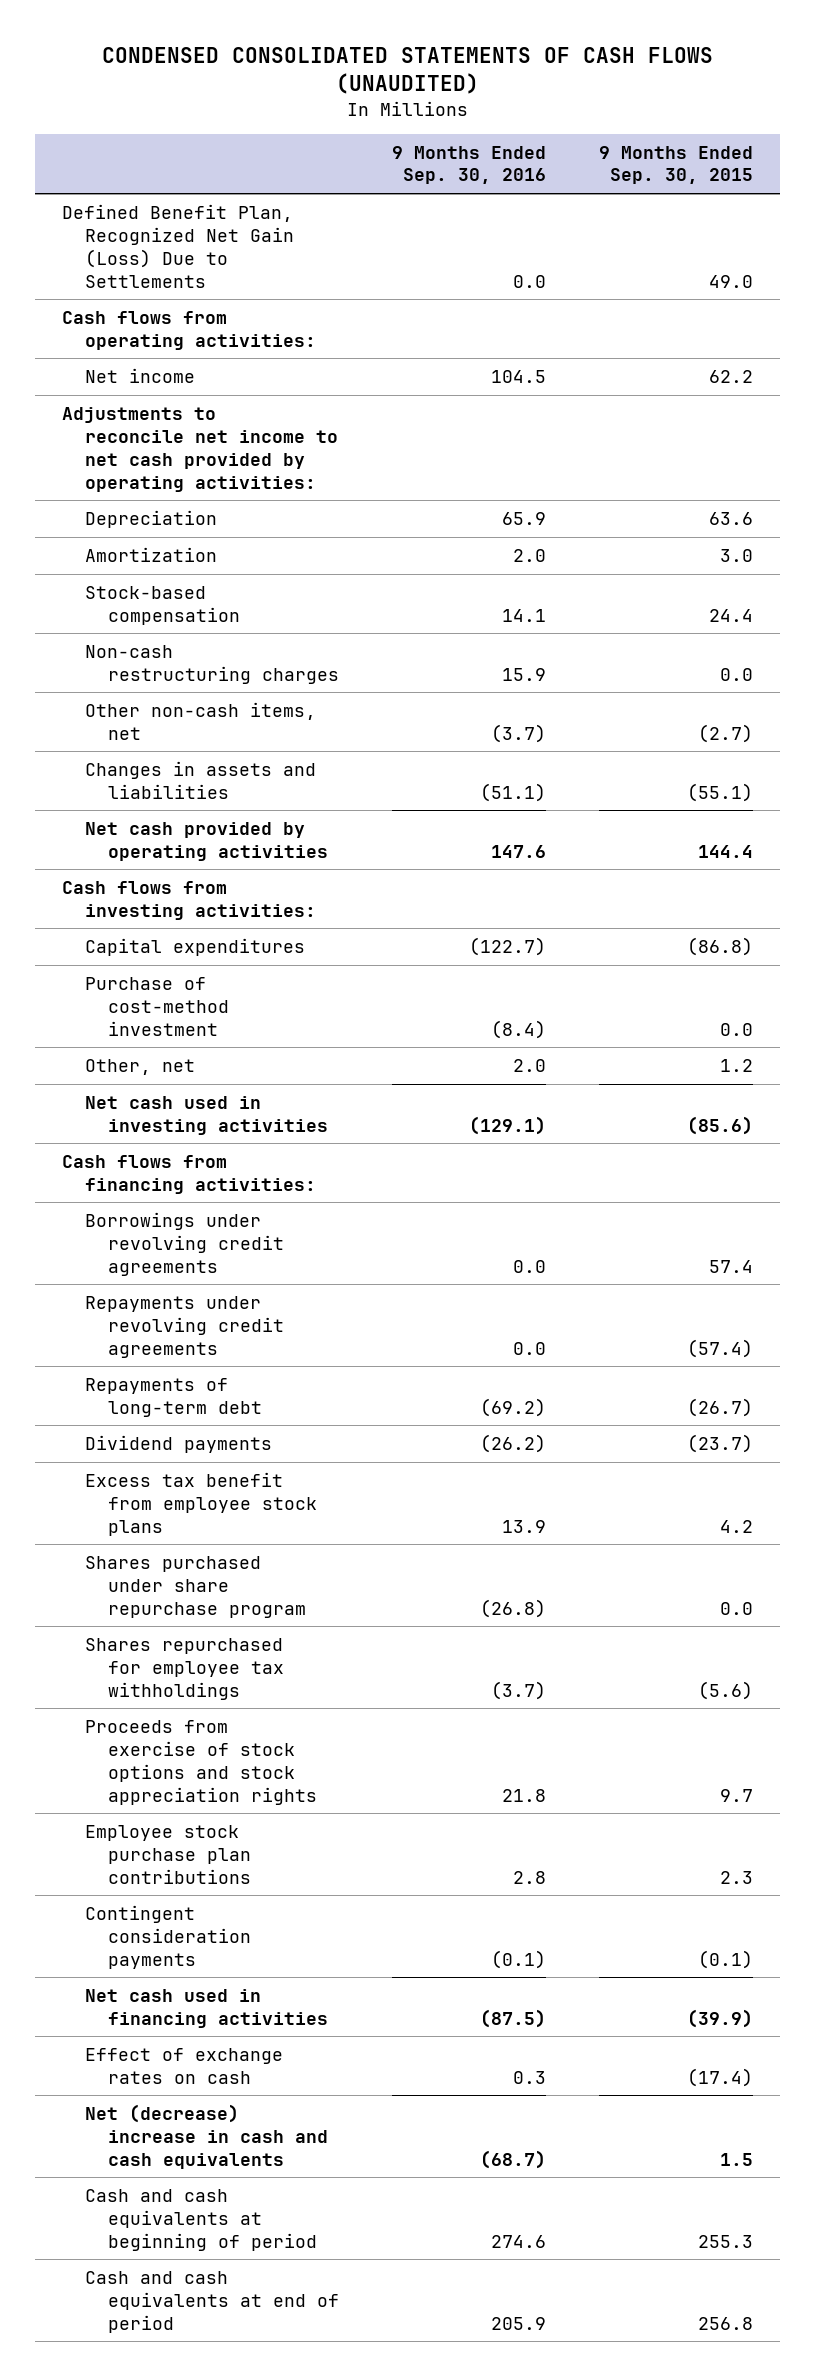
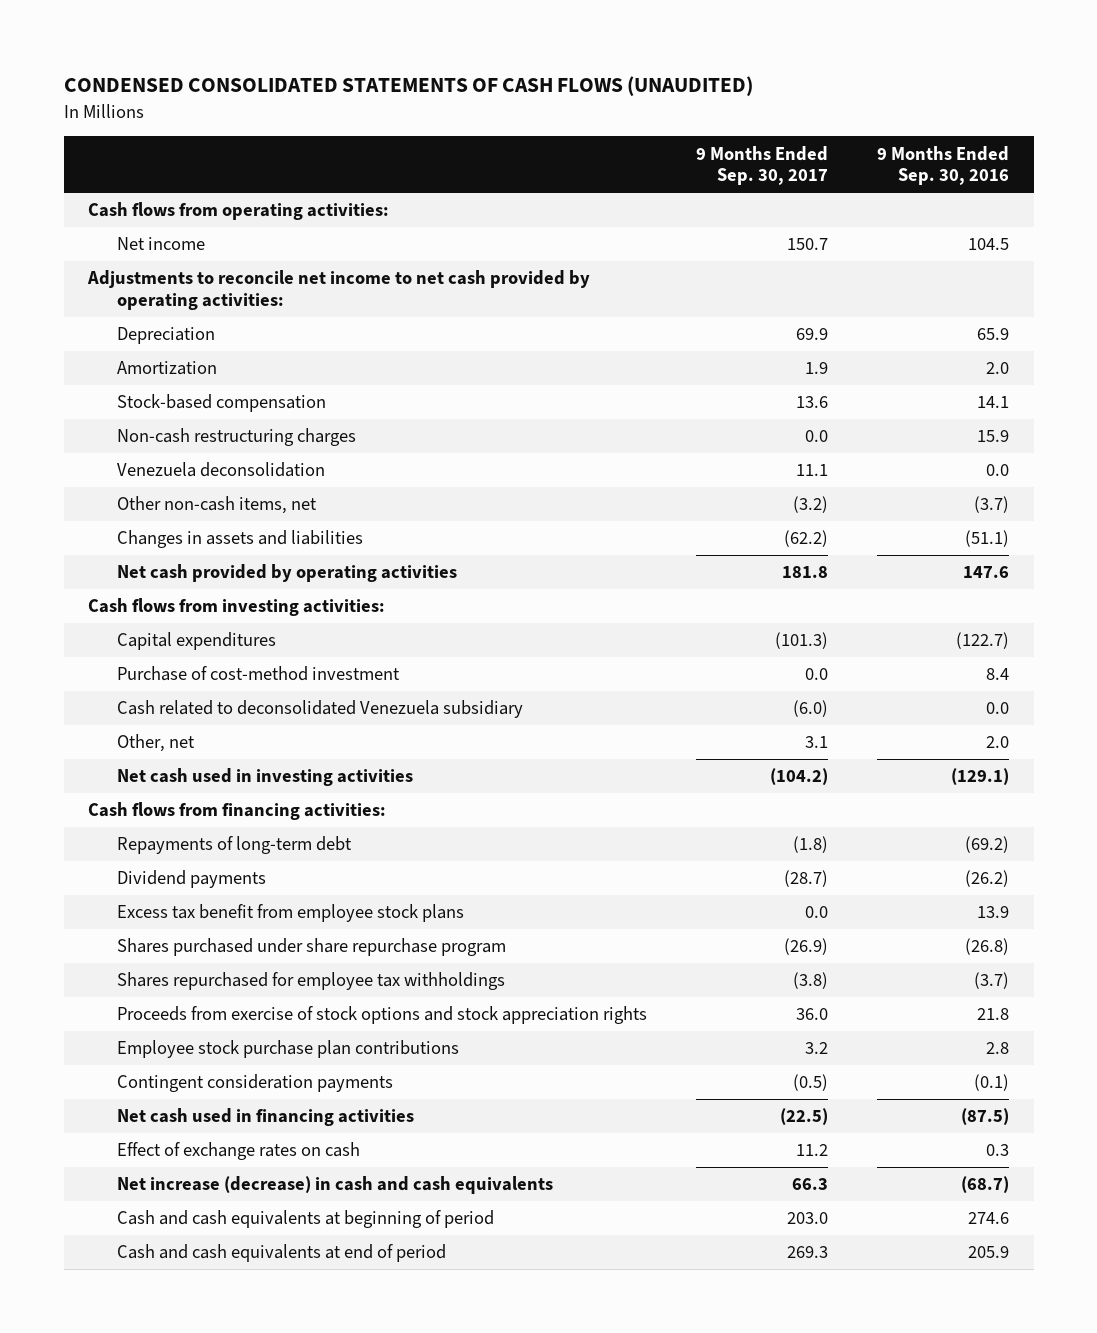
[599,145,754,185] 9 Months Ended Sep. 30, 2015 -> none
none -> [696,145,829,186] 9 Months Ended Sep. 30, 2017
[62,203,294,288] Defined Benefit Plan, Recognized Net Gain (Loss) Due to Settlements -> none
none -> [116,462,325,478] Venezuela deconsolidation
[491,1019,547,1039] (8.4) -> [986,668,1010,681] 8.4
none -> [116,700,523,719] Cash related to deconsolidated Venezuela subsidiary
[84,1211,284,1276] Borrowings under revolving credit agreements -> none
[84,1295,284,1358] Repayments under revolving credit agreements -> none
[84,2103,328,2169] Net (decrease) increase in cash and cash equivalents -> [116,1176,553,1195] Net increase (decrease) in cash and cash equivalents

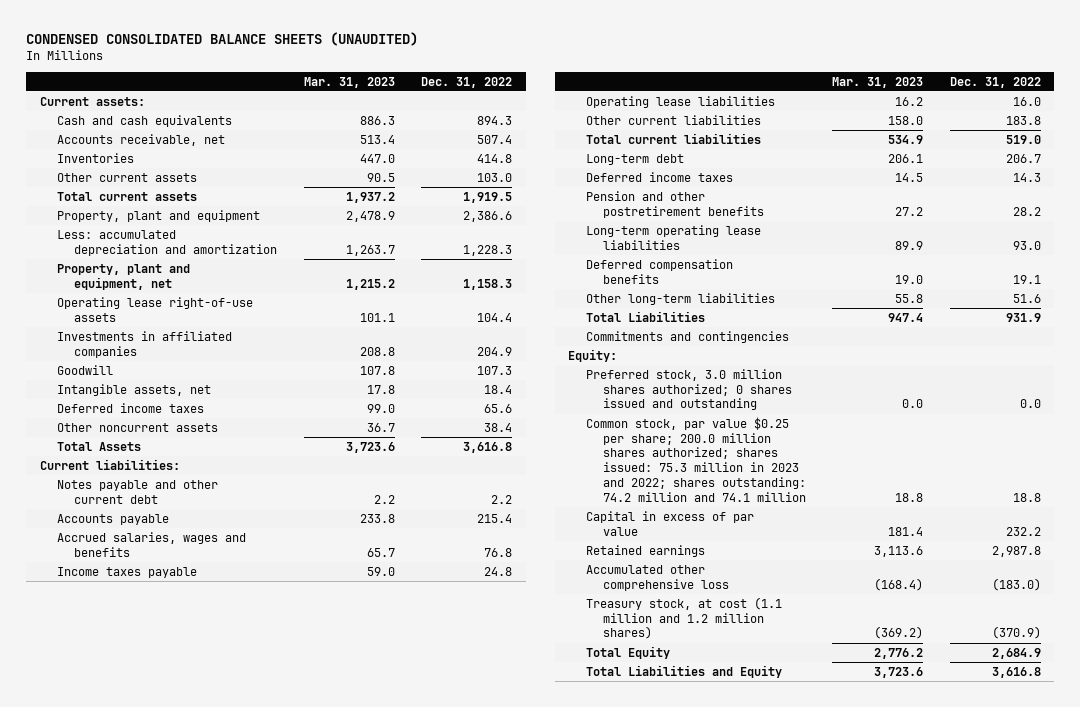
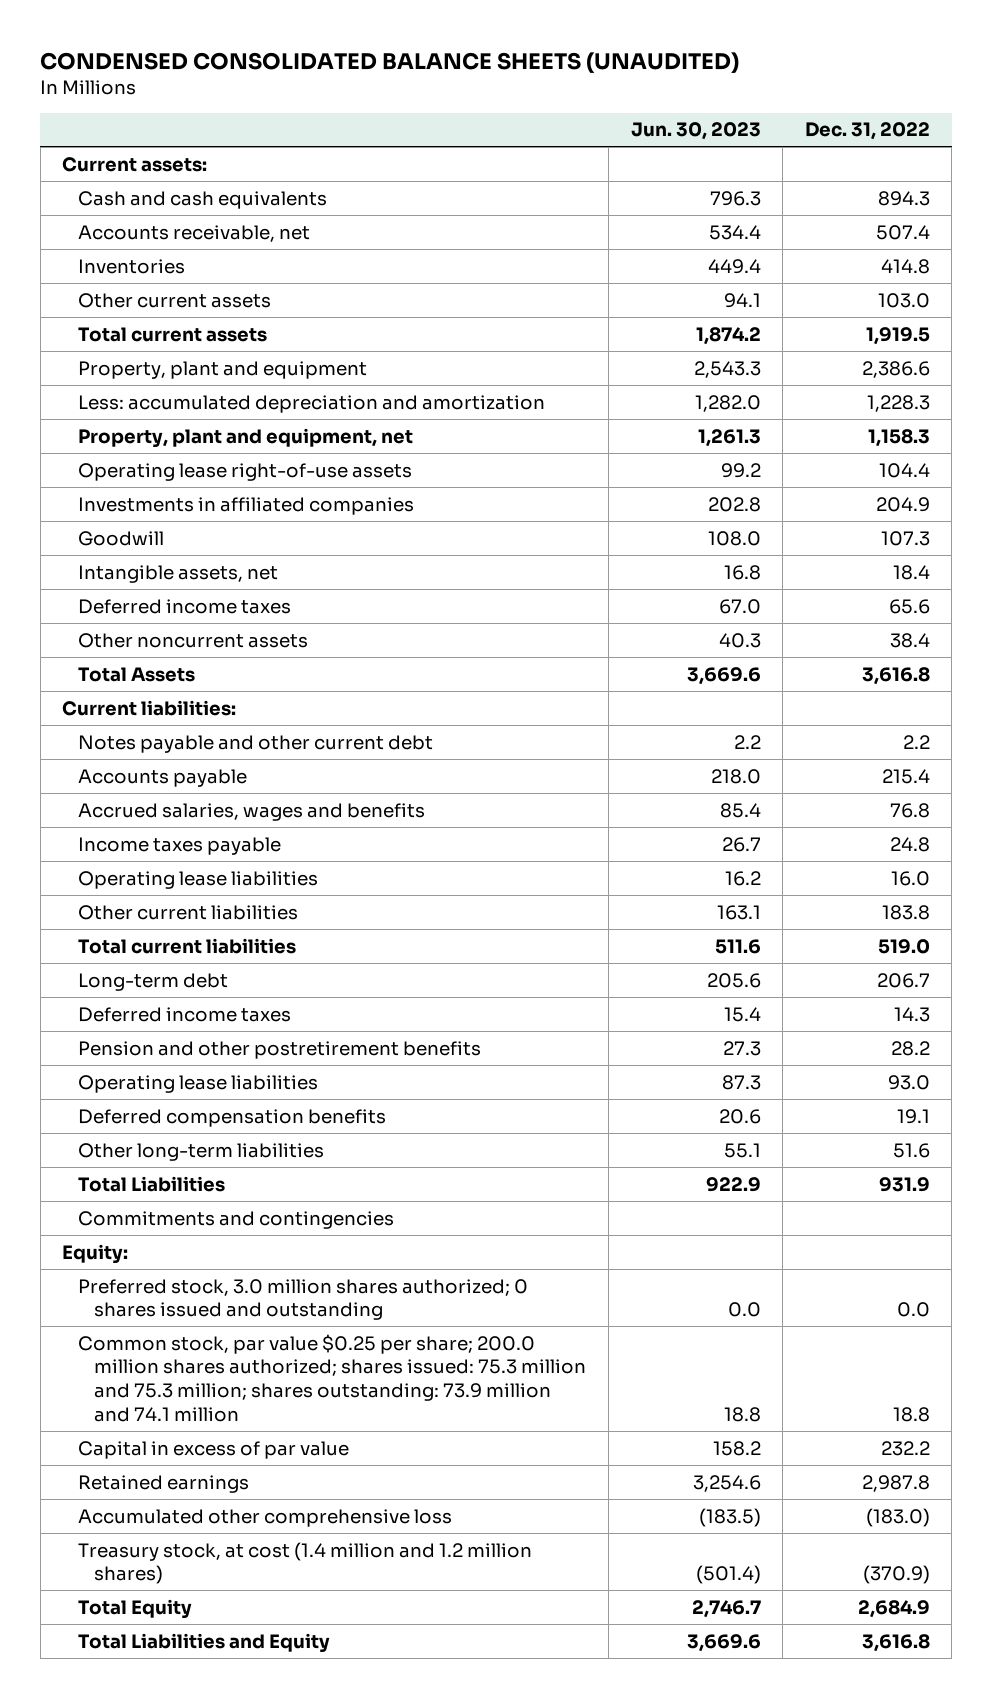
[303,76,395,88] Mar. 31, 2023 -> none
none -> [630,122,761,141] Jun. 30, 2023
[585,224,761,250] Long-term operating lease liabilities -> [78,1074,319,1093] Operating lease liabilities
[585,416,806,502] Common stock, par value $0.25 per share; 200.0 million shares authorized; shares issued: 75.3 million in 2023 and 2022; shares outstanding: 74.2 million and 74.1 million -> [78,1333,587,1422] Common stock, par value $0.25 per share; 200.0 million shares authorized; shares issued: 75.3 million and 75.3 million; shares outstanding: 73.9 million and 74.1 million
[585,596,782,640] Treasury stock, at cost (1.1 million and 1.2 million shares) -> [78,1541,533,1585] Treasury stock, at cost (1.4 million and 1.2 million shares)

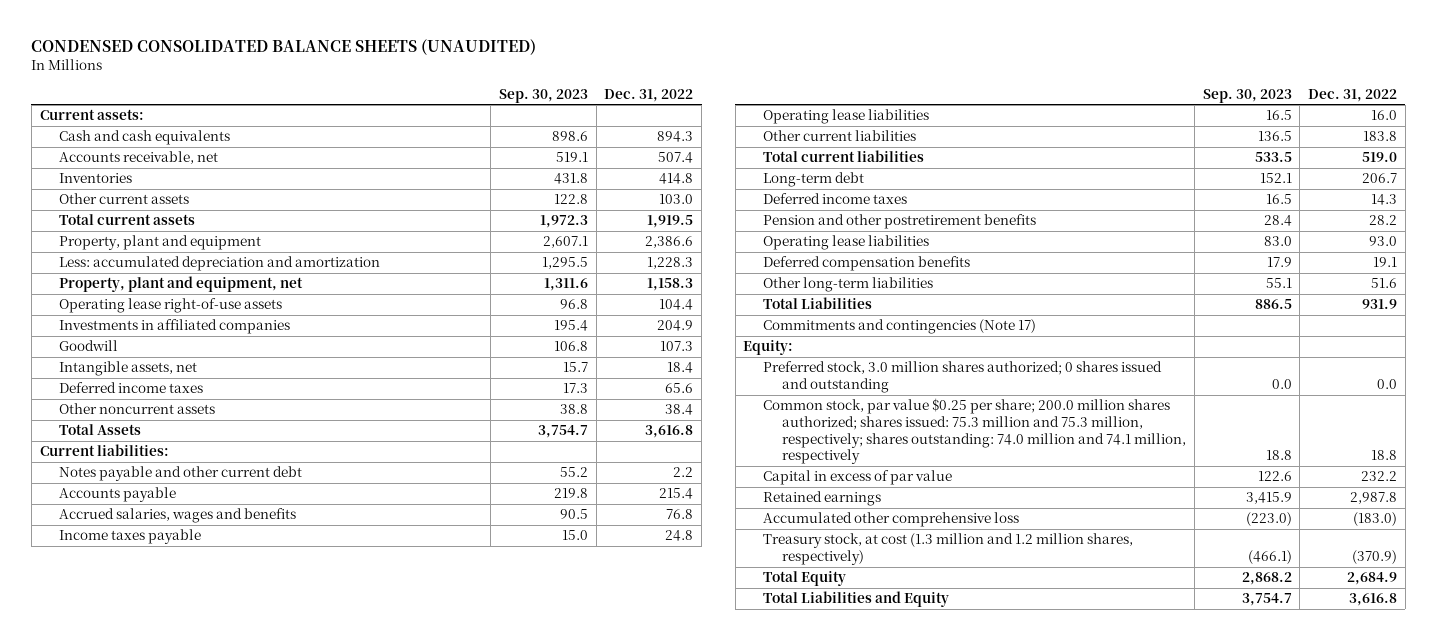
[630,122,761,141] Jun. 30, 2023 -> none
none -> [498,88,588,103] Sep. 30, 2023
[78,1210,395,1229] Commitments and contingencies -> [762,319,1036,335] Commitments and contingencies (Note 17)
[78,1333,587,1422] Common stock, par value $0.25 per share; 200.0 million shares authorized; shares issued: 75.3 million and 75.3 million; shares outstanding: 73.9 million and 74.1 million -> [762,398,1186,465] Common stock, par value $0.25 per share; 200.0 million shares authorized; shares issued: 75.3 million and 75.3 million, respectively; shares outstanding: 74.0 million and 74.1 million, respectively
[78,1541,533,1585] Treasury stock, at cost (1.4 million and 1.2 million shares) -> [762,533,1133,566] Treasury stock, at cost (1.3 million and 1.2 million shares, respectively)

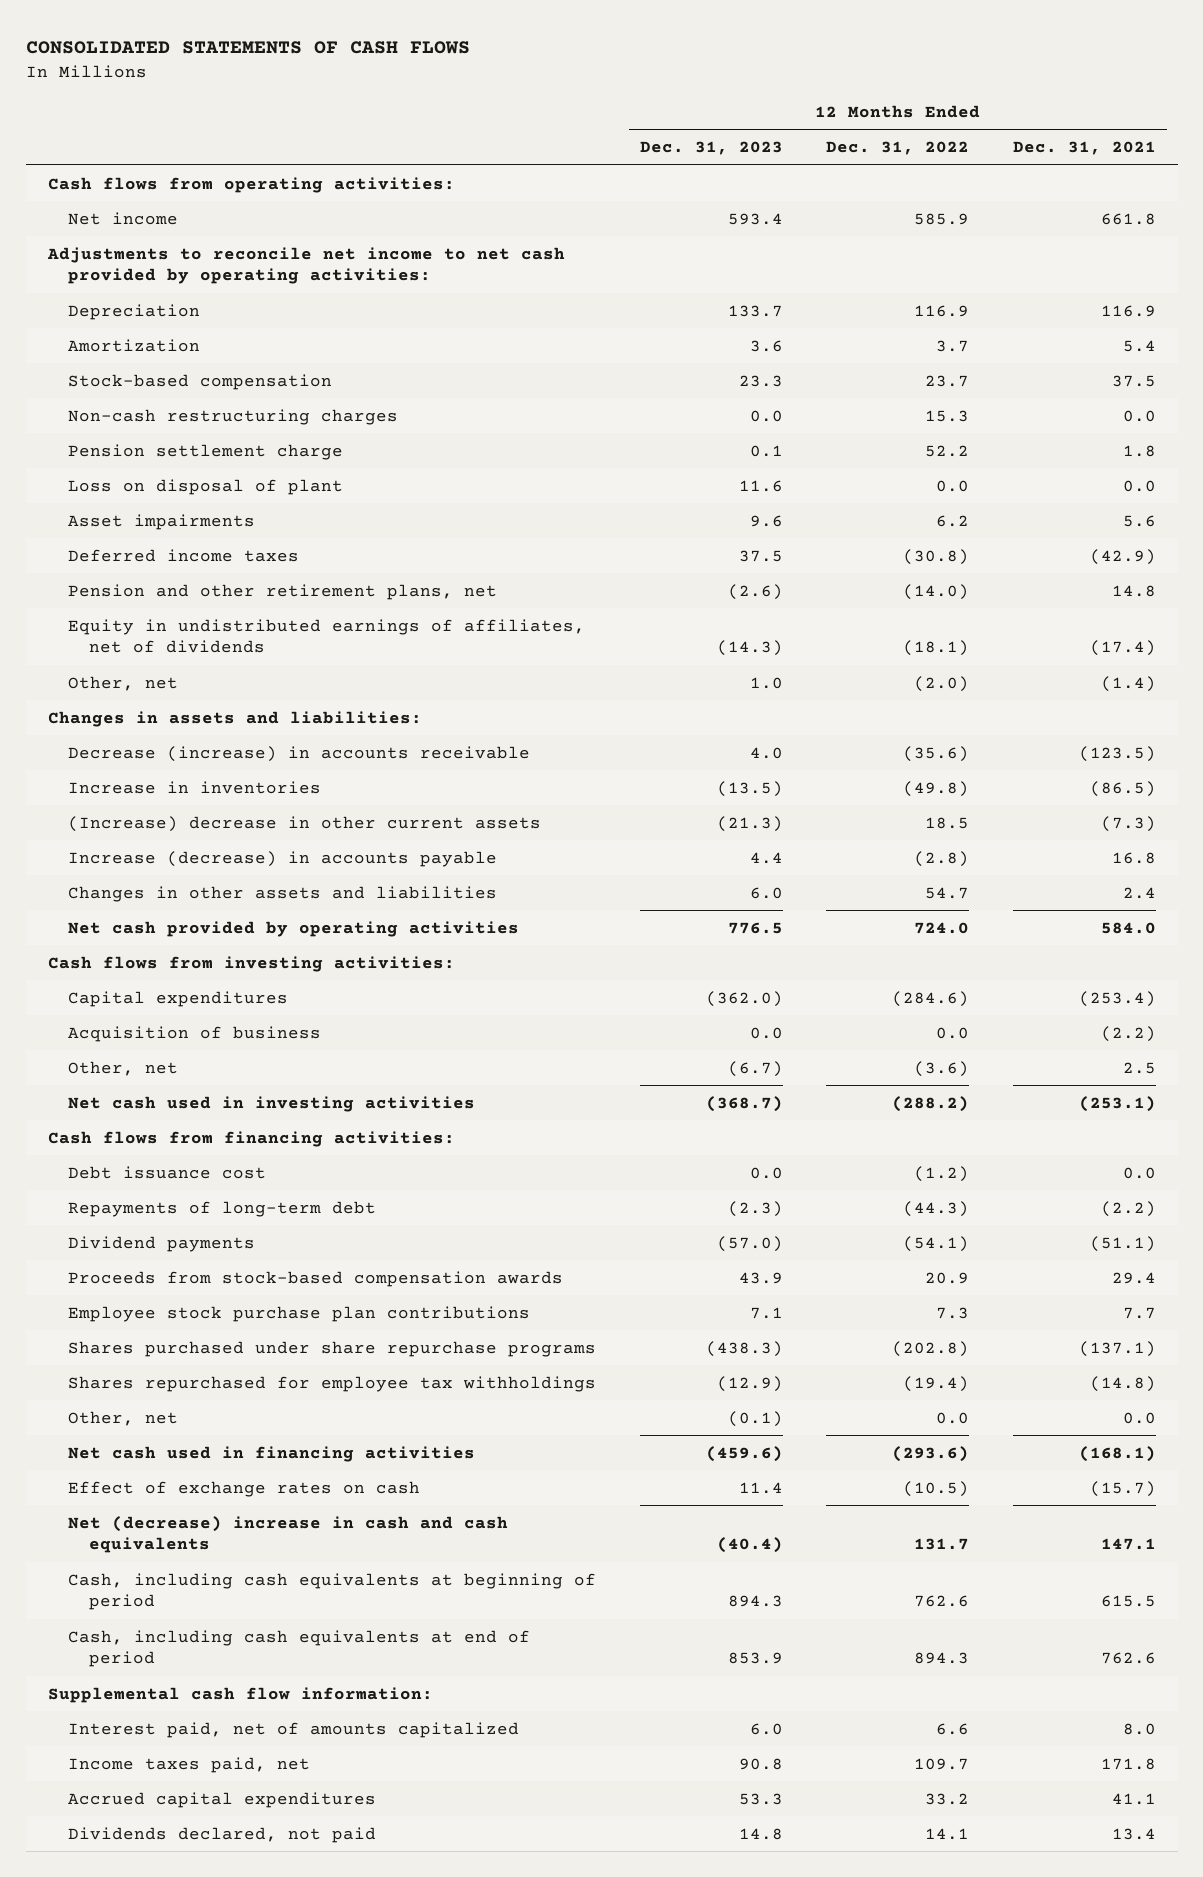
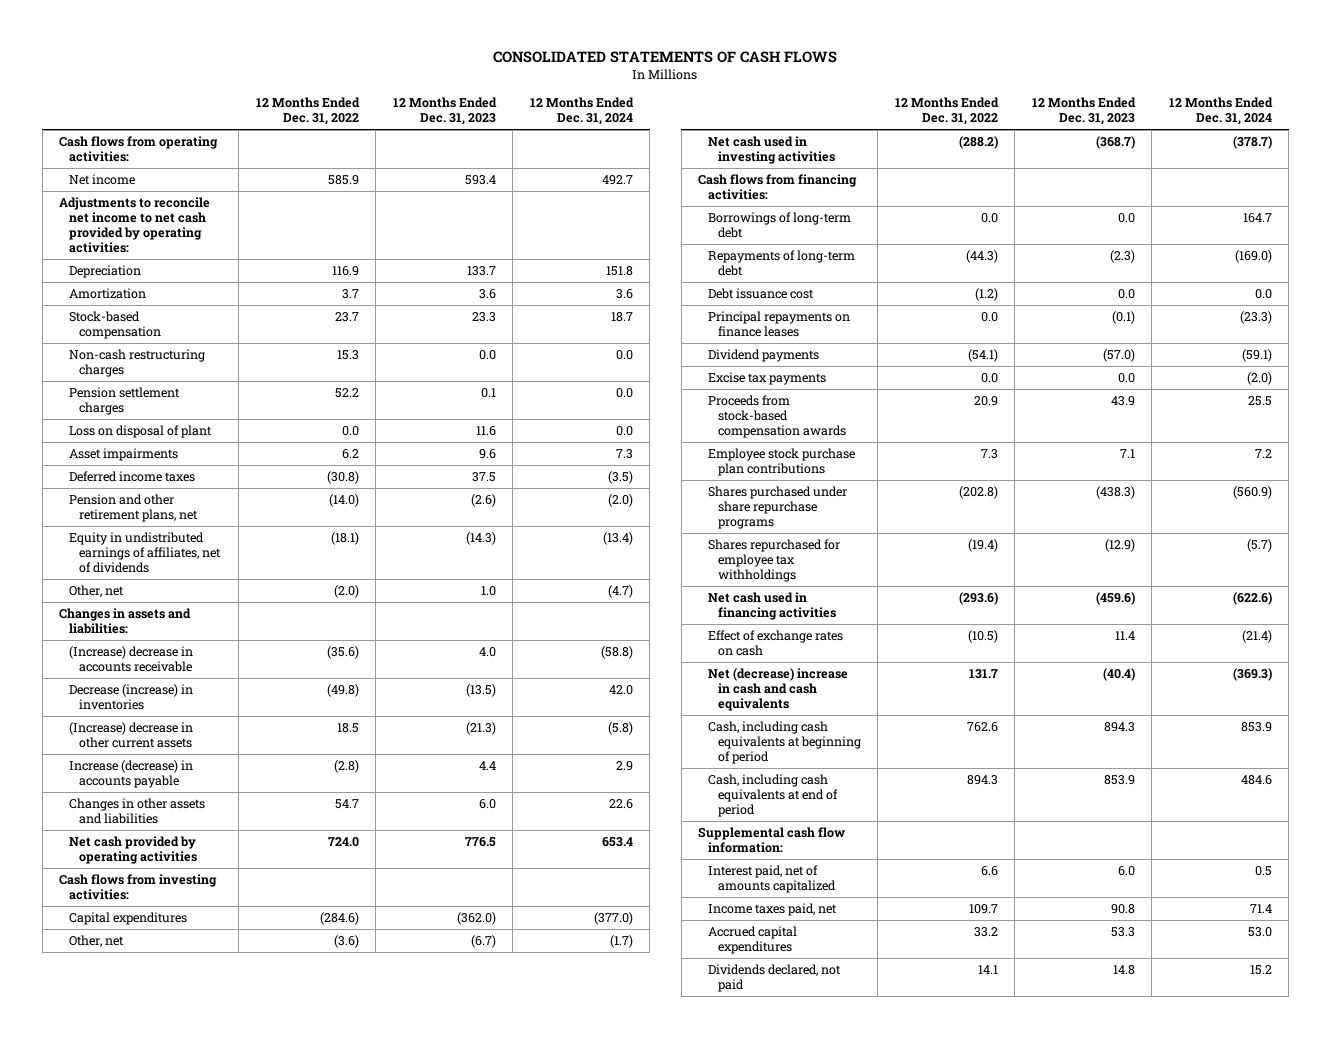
[1012,141,1156,156] Dec. 31, 2021 -> none
none -> [529,97,634,126] 12 Months Ended Dec. 31, 2024
[68,443,344,460] Pension settlement charge -> [68,387,180,416] Pension settlement charges
[68,745,531,762] Decrease (increase) in accounts receivable -> [68,646,193,673] (Increase) decrease in accounts receivable
[68,780,322,794] Increase in inventories -> [68,684,193,711] Decrease (increase) in inventories
[68,1025,322,1042] Acquisition of business -> none
none -> [707,212,851,239] Borrowings of long-term debt
[68,1165,267,1179] Debt issuance cost -> [707,288,814,300] Debt issuance cost
none -> [707,311,850,338] Principal repayments on finance leases
none -> [707,372,826,386] Excise tax payments
[68,1410,179,1426] Other, net -> none

